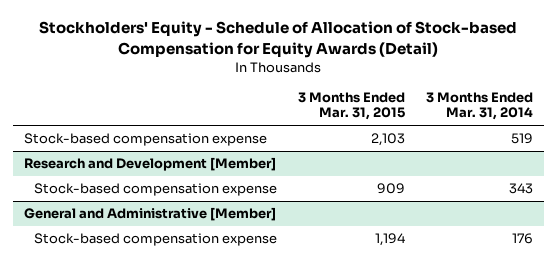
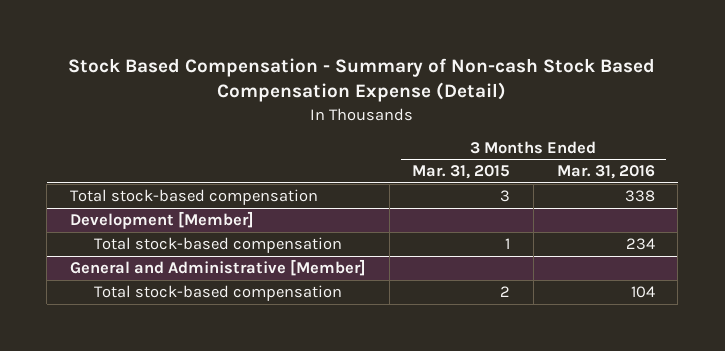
[39,21,518,58] Stockholders' Equity - Schedule of Allocation of Stock-based Compensation for Equity Awards (Detail) -> [68,58,656,103] Stock Based Compensation - Summary of Non-cash Stock Based Compensation Expense (Detail)
[426,92,534,121] 3 Months Ended Mar. 31, 2014 -> none
none -> [556,165,655,180] Mar. 31, 2016
[23,133,267,147] Stock-based compensation expense -> [69,188,318,205] Total stock-based compensation
[371,133,406,147] 2,103 -> [500,189,511,202] 3
[23,157,276,172] Research and Development [Member] -> [69,210,254,229] Development [Member]
[34,183,278,197] Stock-based compensation expense -> [94,236,343,253] Total stock-based compensation
[377,183,406,195] 909 -> [505,237,511,249] 1
[34,233,278,247] Stock-based compensation expense -> [94,284,343,301] Total stock-based compensation
[375,233,406,247] 1,194 -> [500,285,511,297] 2

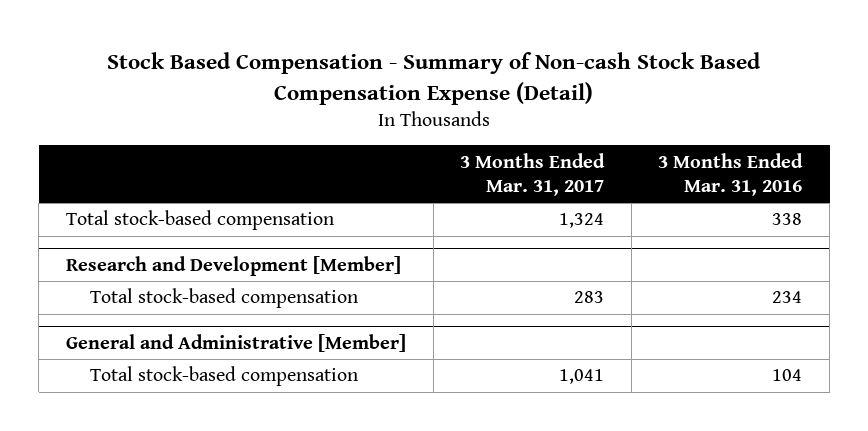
[412,165,511,180] Mar. 31, 2015 -> none
none -> [460,152,606,197] 3 Months Ended Mar. 31, 2017
[69,210,254,229] Development [Member] -> [66,255,402,276] Research and Development [Member]

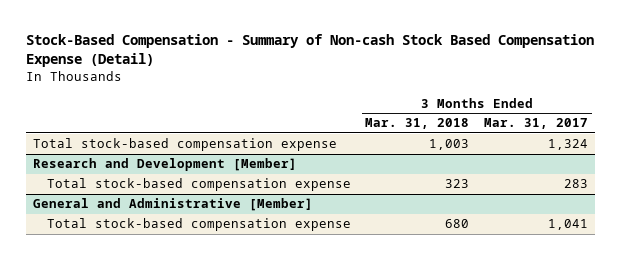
[107,52,762,105] Stock Based Compensation - Summary of Non-cash Stock Based Compensation Expense (Detail) -> [26,34,595,68] Stock-Based Compensation - Summary of Non-cash Stock Based Compensation Expense (Detail)
[658,152,804,197] 3 Months Ended Mar. 31, 2016 -> none
none -> [365,118,470,130] Mar. 31, 2018
[66,210,335,231] Total stock-based compensation -> [33,138,338,152] Total stock-based compensation expense
[89,288,358,309] Total stock-based compensation -> [46,178,351,192] Total stock-based compensation expense
[89,366,358,387] Total stock-based compensation -> [46,218,351,232] Total stock-based compensation expense

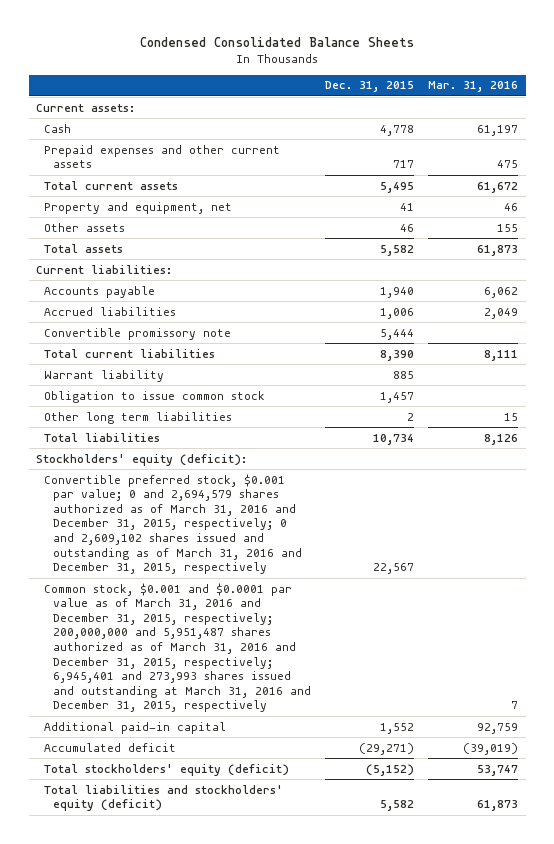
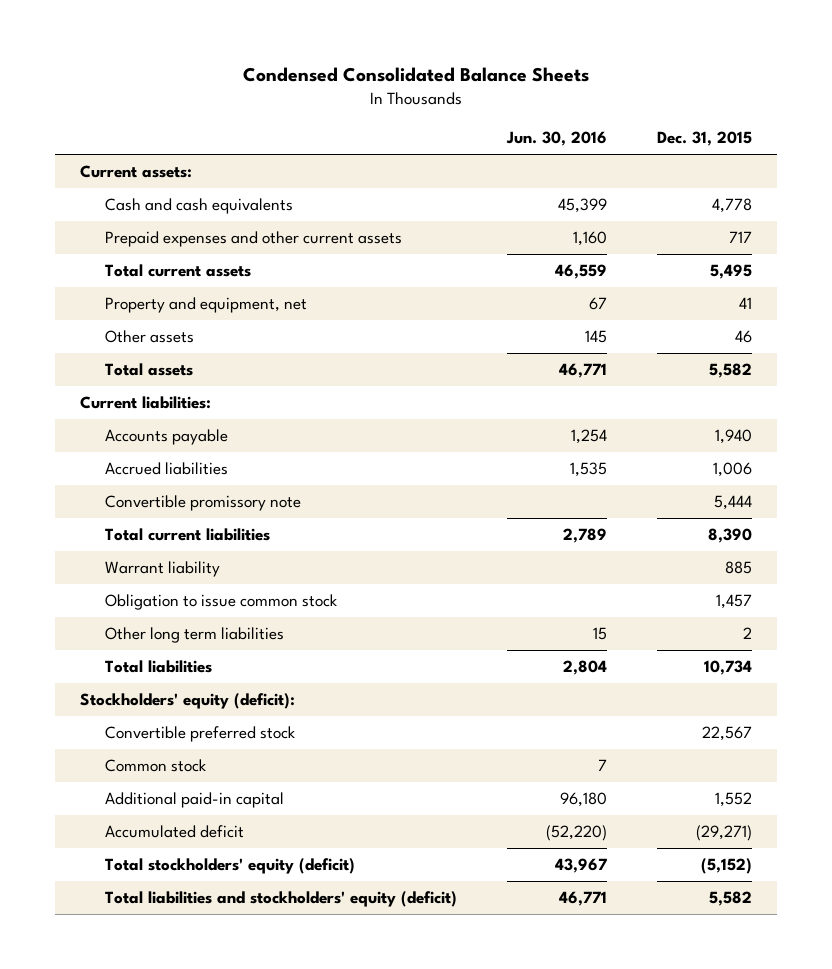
[428,81,519,93] Mar. 31, 2016 -> none
none -> [506,131,608,147] Jun. 30, 2016
[44,123,72,133] Cash -> [105,198,294,215] Cash and cash equivalents
[44,473,302,575] Convertible preferred stock, $0.001 par value; 0 and 2,694,579 shares authorized as of March 31, 2016 and December 31, 2015, respectively; 0 and 2,609,102 shares issued and outstanding as of March 31, 2016 and December 31, 2015, respectively -> [105,726,296,743] Convertible preferred stock
[44,582,311,713] Common stock, $0.001 and $0.0001 par value as of March 31, 2016 and December 31, 2015, respectively; 200,000,000 and 5,951,487 shares authorized as of March 31, 2016 and December 31, 2015, respectively; 6,945,401 and 273,993 shares issued and outstanding at March 31, 2016 and December 31, 2015, respectively -> [105,759,207,773] Common stock

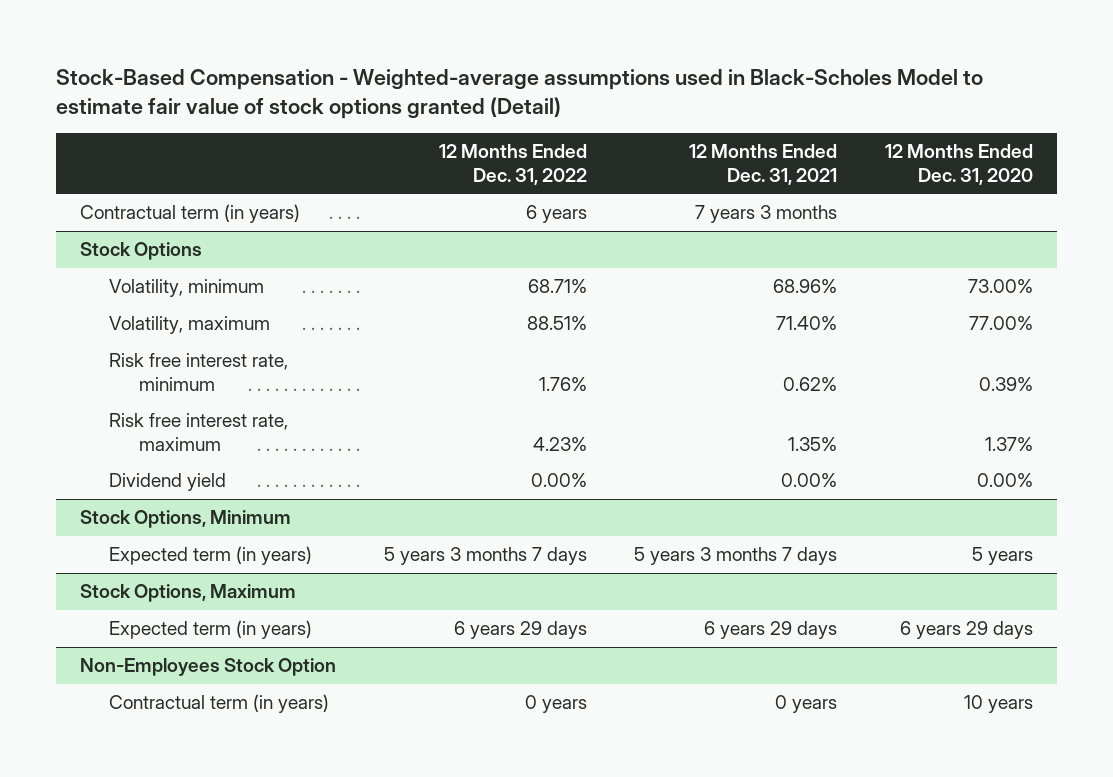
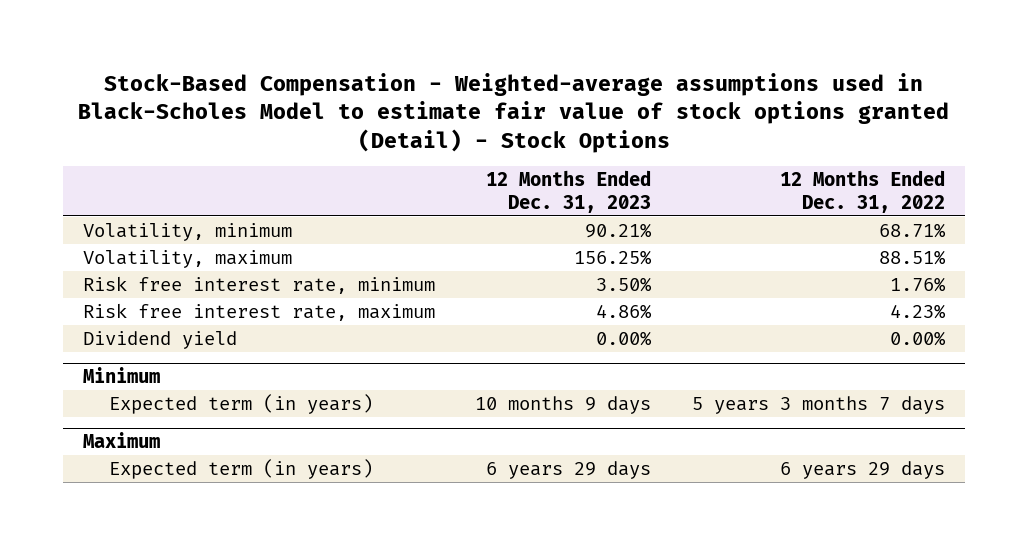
[56,69,984,120] Stock-Based Compensation - Weighted-average assumptions used in Black-Scholes Model to estimate fair value of stock options granted (Detail) -> [77,73,949,153] Stock-Based Compensation - Weighted-average assumptions used in Black-Scholes Model to estimate fair value of stock options granted (Detail) - Stock Options
[689,144,838,185] 12 Months Ended Dec. 31, 2021 -> none
[884,144,1033,185] 12 Months Ended Dec. 31, 2020 -> none
none -> [486,170,652,213] 12 Months Ended Dec. 31, 2023
[79,204,300,224] Contractual term (in years) -> none
[79,242,202,261] Stock Options -> none
[79,510,291,529] Stock Options, Minimum -> none
none -> [82,367,160,384] Minimum
[79,584,296,603] Stock Options, Maximum -> none
none -> [82,432,160,449] Maximum
[79,658,336,677] Non-Employees Stock Option -> none
[109,694,330,714] Contractual term (in years) -> none

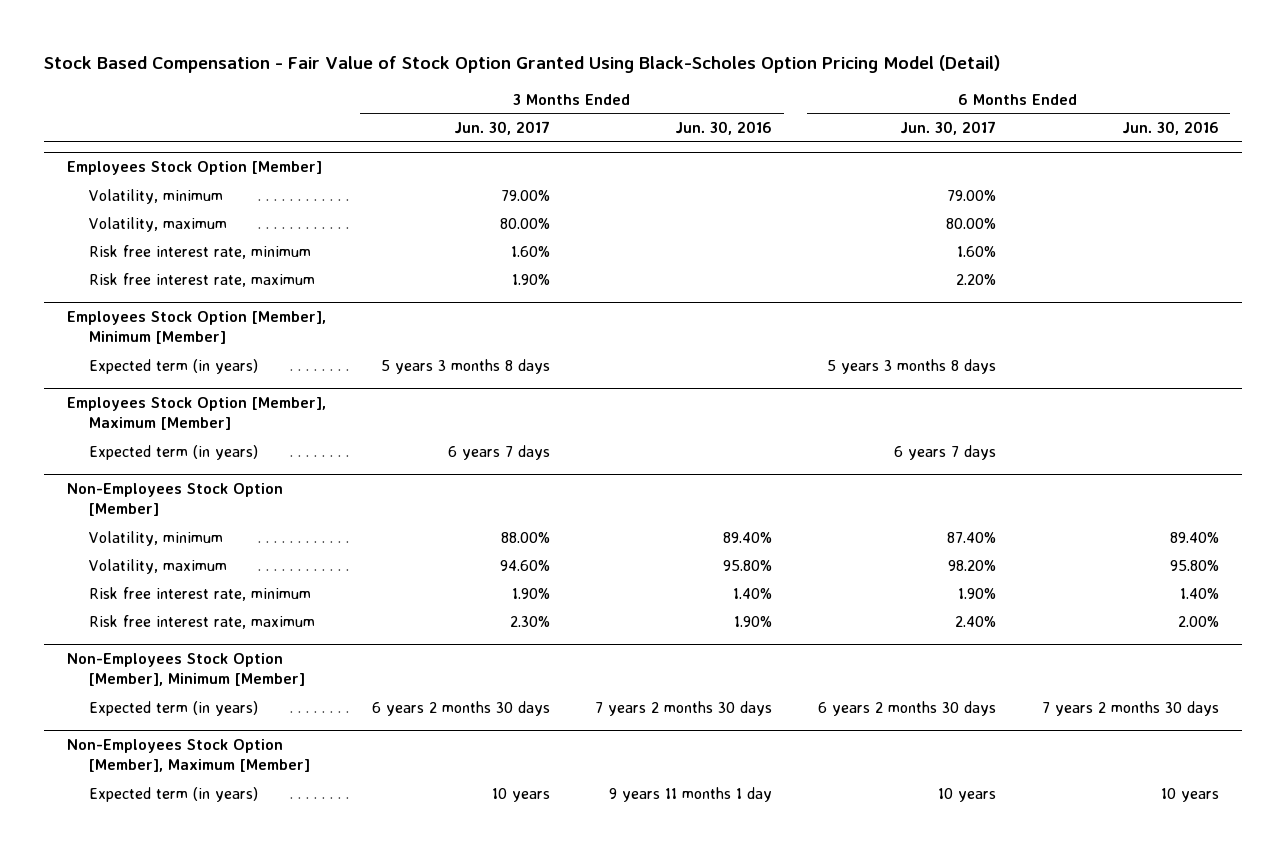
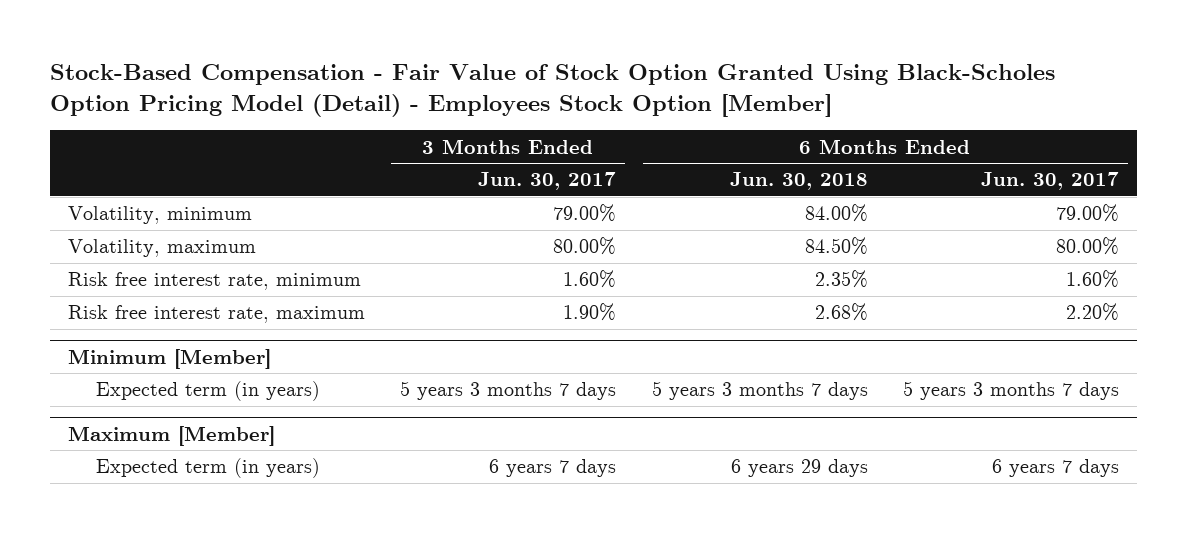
[44,55,1001,74] Stock Based Compensation - Fair Value of Stock Option Granted Using Black-Scholes Option Pricing Model (Detail) -> [49,64,1055,117] Stock-Based Compensation - Fair Value of Stock Option Granted Using Black-Scholes Option Pricing Model (Detail) - Employees Stock Option [Member]
[675,120,773,135] Jun. 30, 2016 -> none
[1121,120,1219,135] Jun. 30, 2016 -> none
none -> [729,172,868,191] Jun. 30, 2018
[67,161,323,176] Employees Stock Option [Member] -> none
[67,311,327,345] Employees Stock Option [Member], Minimum [Member] -> none
[67,397,327,431] Employees Stock Option [Member], Maximum [Member] -> none
none -> [67,348,271,369] Minimum [Member]
[380,358,550,374] 5 years 3 months 8 days -> [400,381,617,401] 5 years 3 months 7 days
[827,358,997,374] 5 years 3 months 8 days -> [902,381,1119,401] 5 years 3 months 7 days
none -> [67,425,275,446] Maximum [Member]
[67,483,284,517] Non-Employees Stock Option [Member] -> none
[88,530,223,546] Volatility, minimum -> none
[88,558,227,574] Volatility, maximum -> none
[88,586,311,601] Risk free interest rate, minimum -> none
[88,614,315,629] Risk free interest rate, maximum -> none
[67,653,305,687] Non-Employees Stock Option [Member], Minimum [Member] -> none
[88,700,258,716] Expected term (in years) -> none
[67,739,310,773] Non-Employees Stock Option [Member], Maximum [Member] -> none
[88,786,258,802] Expected term (in years) -> none

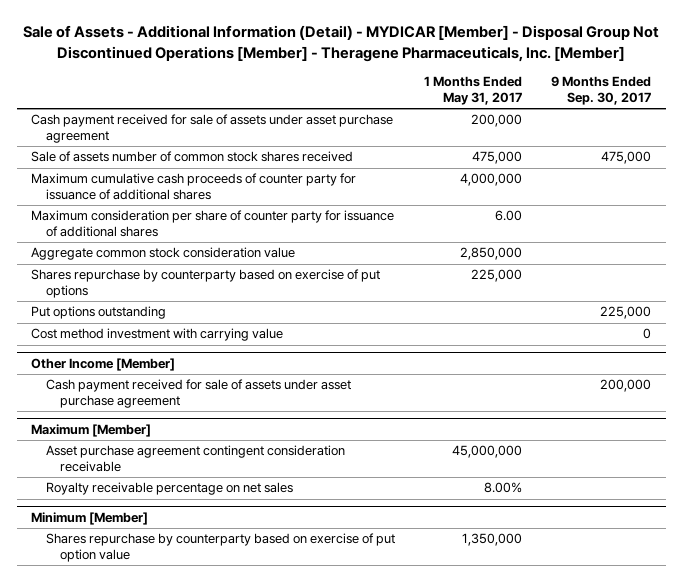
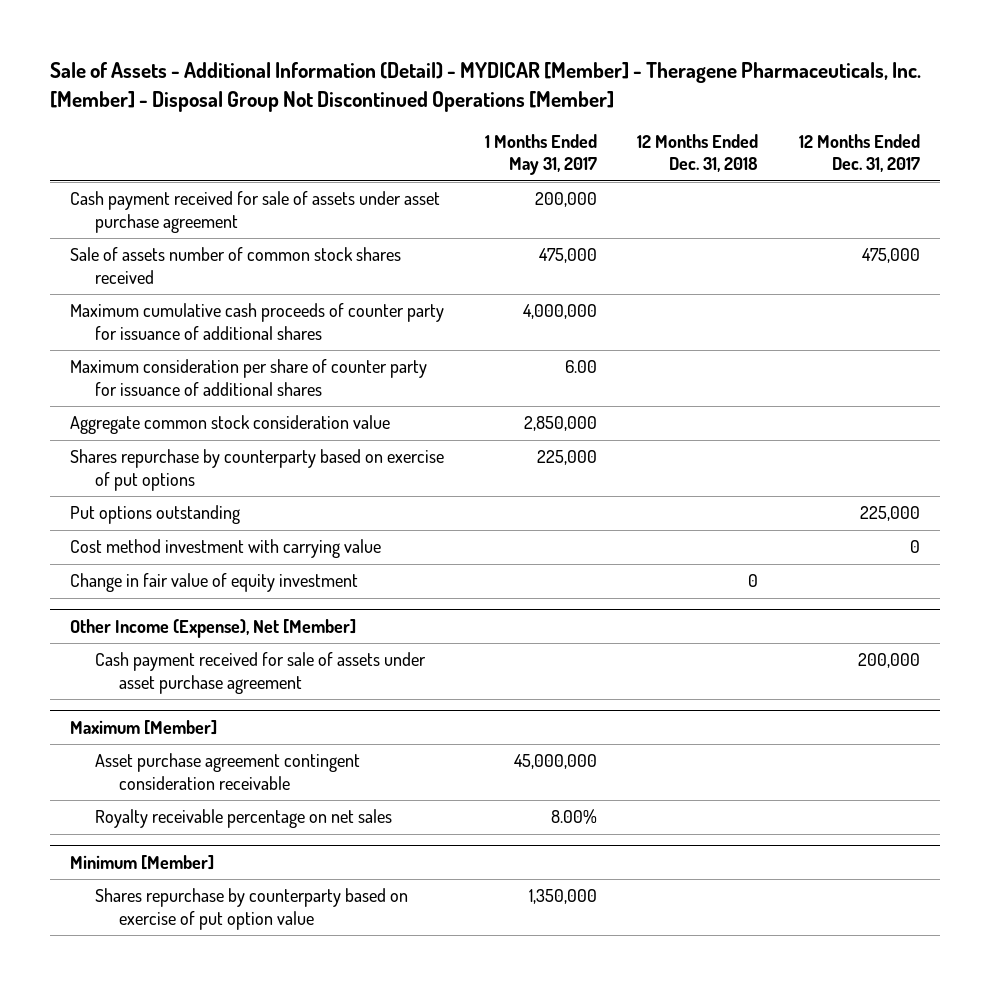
[23,25,660,62] Sale of Assets - Additional Information (Detail) - MYDICAR [Member] - Disposal Group Not Discontinued Operations [Member] - Theragene Pharmaceuticals, Inc. [Member] -> [50,62,922,112] Sale of Assets - Additional Information (Detail) - MYDICAR [Member] - Theragene Pharmaceuticals, Inc. [Member] - Disposal Group Not Discontinued Operations [Member]
[551,76,652,105] 9 Months Ended Sep. 30, 2017 -> none
none -> [637,134,759,173] 12 Months Ended Dec. 31, 2018
none -> [799,134,921,173] 12 Months Ended Dec. 31, 2017
none -> [70,573,359,593] Change in fair value of equity investment
[31,358,176,372] Other Income [Member] -> [70,618,357,638] Other Income (Expense), Net [Member]

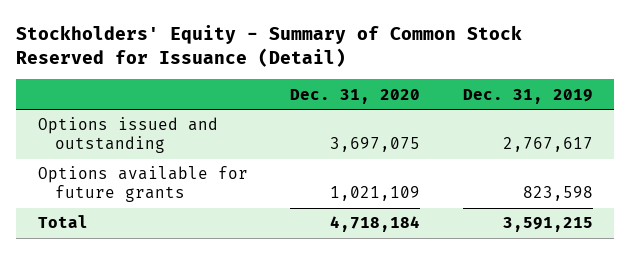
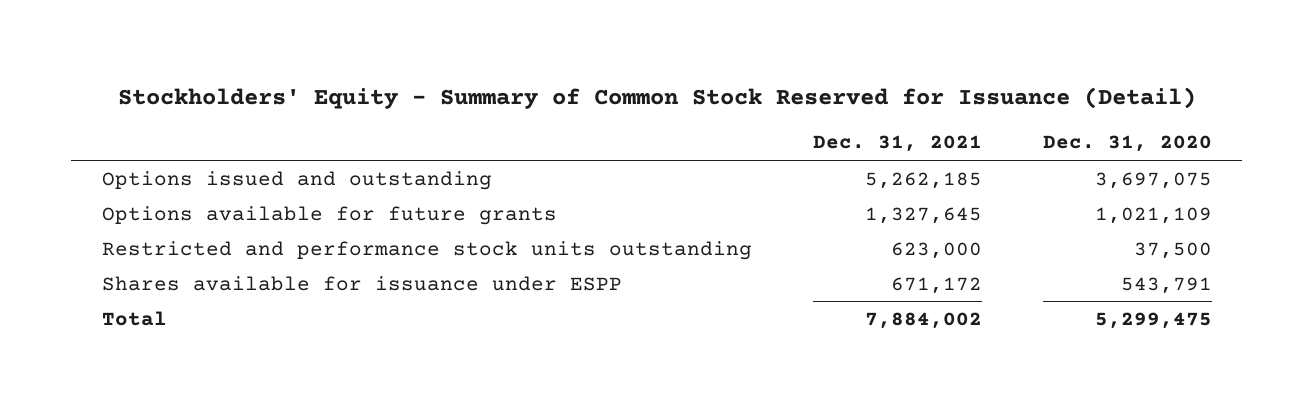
[462,88,593,104] Dec. 31, 2019 -> none
none -> [812,135,982,153] Dec. 31, 2021
none -> [101,240,752,260] Restricted and performance stock units outstanding
none -> [101,275,622,291] Shares available for issuance under ESPP
[330,216,421,233] 4,718,184 -> [1094,311,1212,329] 5,299,475

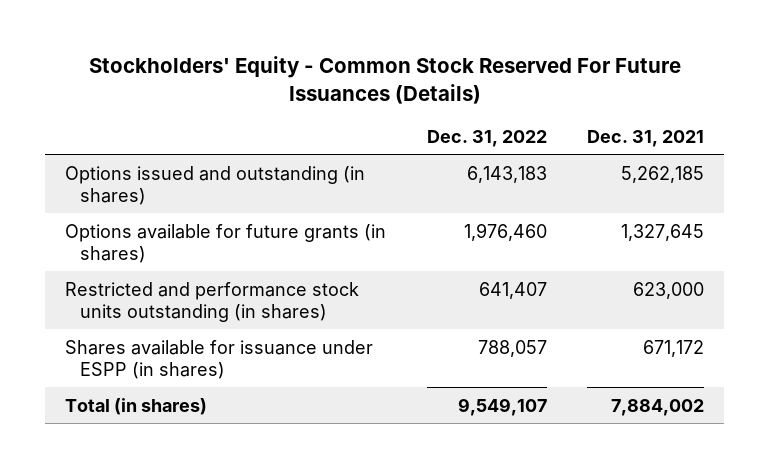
[117,86,1196,109] Stockholders' Equity - Summary of Common Stock Reserved for Issuance (Detail) -> [88,55,681,104] Stockholders' Equity - Common Stock Reserved For Future Issuances (Details)
[1042,135,1212,153] Dec. 31, 2020 -> none
none -> [426,129,547,147] Dec. 31, 2022
[101,170,492,190] Options issued and outstanding -> [65,165,366,205] Options issued and outstanding (in shares)
[101,205,557,225] Options available for future grants -> [65,223,387,263] Options available for future grants (in shares)
[101,240,752,260] Restricted and performance stock units outstanding -> [65,281,360,322] Restricted and performance stock units outstanding (in shares)
[101,275,622,291] Shares available for issuance under ESPP -> [65,339,374,379] Shares available for issuance under ESPP (in shares)
[101,310,167,326] Total -> [65,397,208,415] Total (in shares)

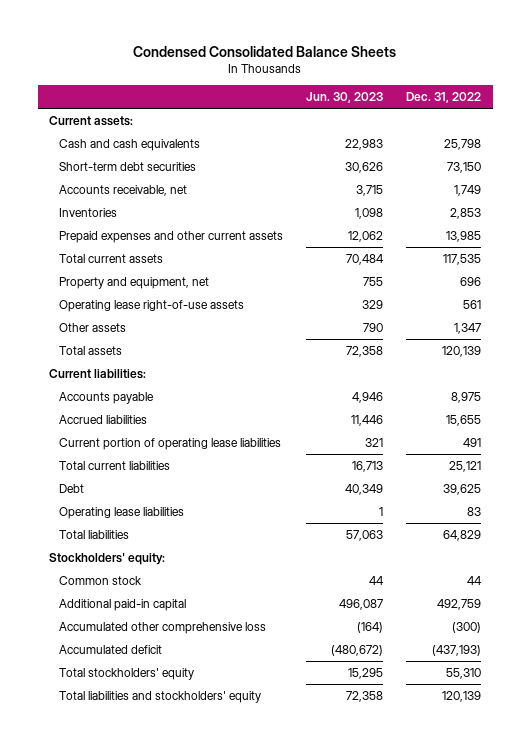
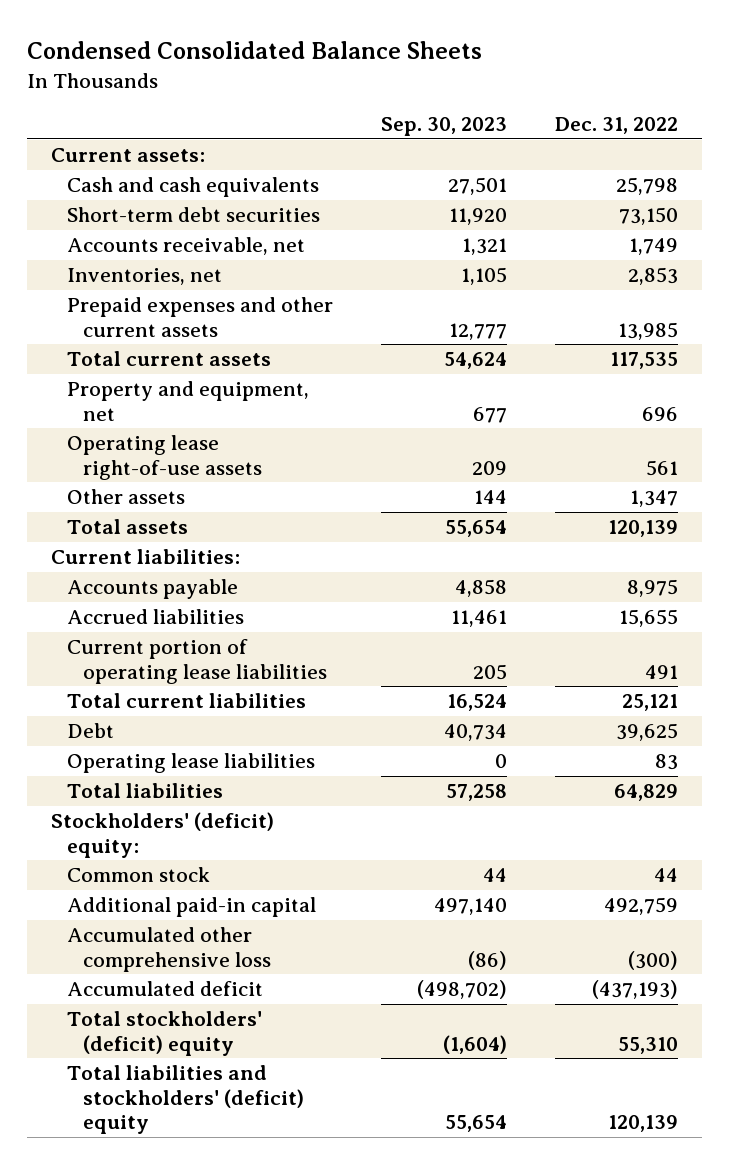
[306,91,384,103] Jun. 30, 2023 -> none
none -> [381,116,508,136] Sep. 30, 2023
[59,208,118,218] Inventories -> [66,268,222,286] Inventories, net
[49,553,166,566] Stockholders' equity: -> [50,812,274,858] Stockholders' (deficit) equity:
[59,668,195,681] Total stockholders' equity -> [66,1011,262,1056] Total stockholders' (deficit) equity
[59,691,262,704] Total liabilities and stockholders' equity -> [66,1065,305,1135] Total liabilities and stockholders' (deficit) equity

